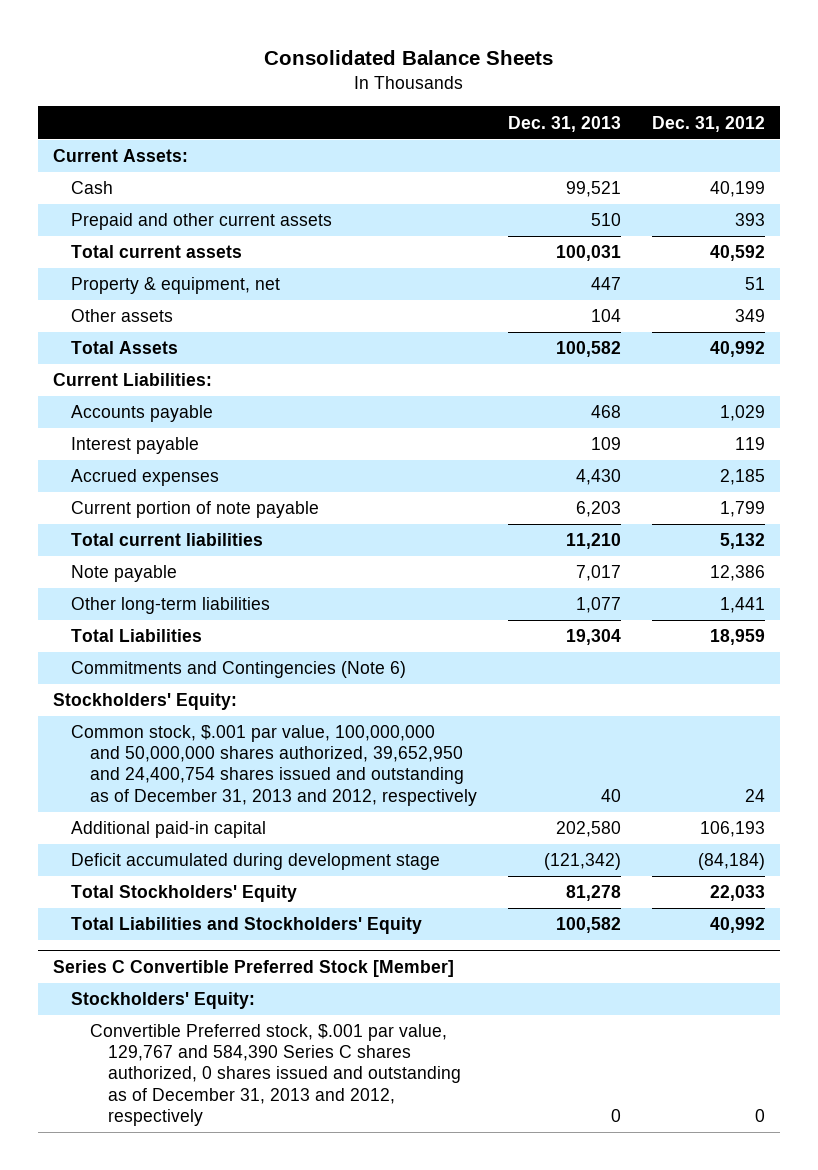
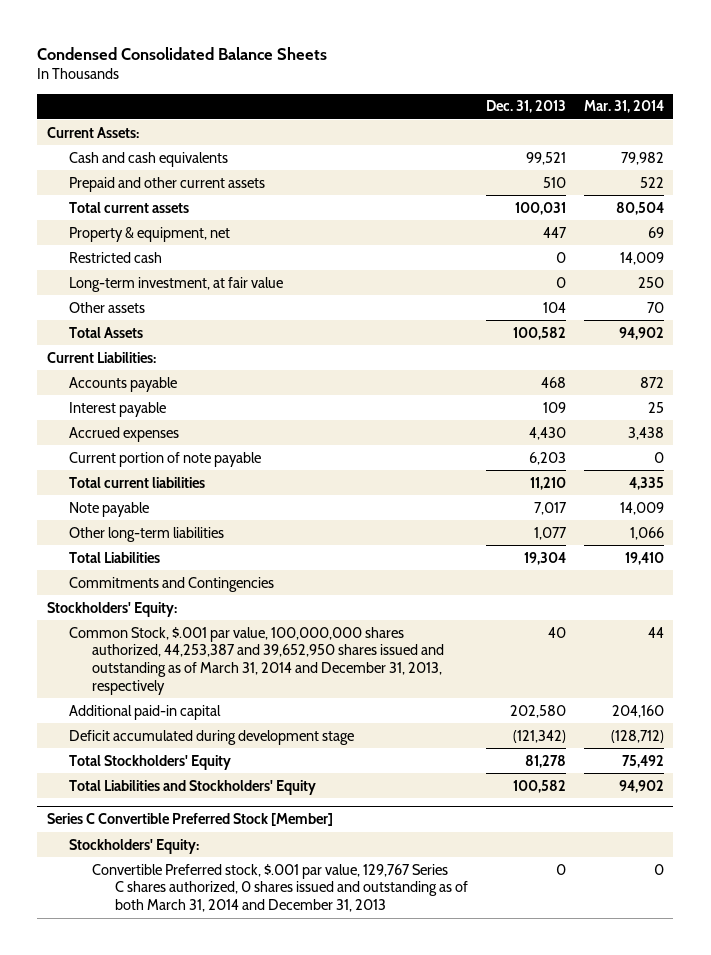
[263,49,553,65] Consolidated Balance Sheets -> [37,46,328,60] Condensed Consolidated Balance Sheets
[651,115,765,132] Dec. 31, 2012 -> none
none -> [584,100,665,114] Mar. 31, 2014
[71,181,114,195] Cash -> [69,151,229,167] Cash and cash equivalents
none -> [69,251,163,263] Restricted cash
none -> [69,276,284,292] Long-term investment, at fair value
[71,661,407,679] Commitments and Contingencies (Note 6) -> [69,576,275,592] Commitments and Contingencies
[71,725,477,806] Common stock, $.001 par value, 100,000,000 and 50,000,000 shares authorized, 39,652,950 and 24,400,754 shares issued and outstanding as of December 31, 2013 and 2012, respectively -> [69,626,445,695] Common Stock, $.001 par value, 100,000,000 shares authorized, 44,253,387 and 39,652,950 shares issued and outstanding as of March 31, 2014 and December 31, 2013, respectively
[89,1024,461,1126] Convertible Preferred stock, $.001 par value, 129,767 and 584,390 Series C shares authorized, 0 shares issued and outstanding as of December 31, 2013 and 2012, respectively -> [92,863,469,913] Convertible Preferred stock, $.001 par value, 129,767 Series C shares authorized, 0 shares issued and outstanding as of both March 31, 2014 and December 31, 2013

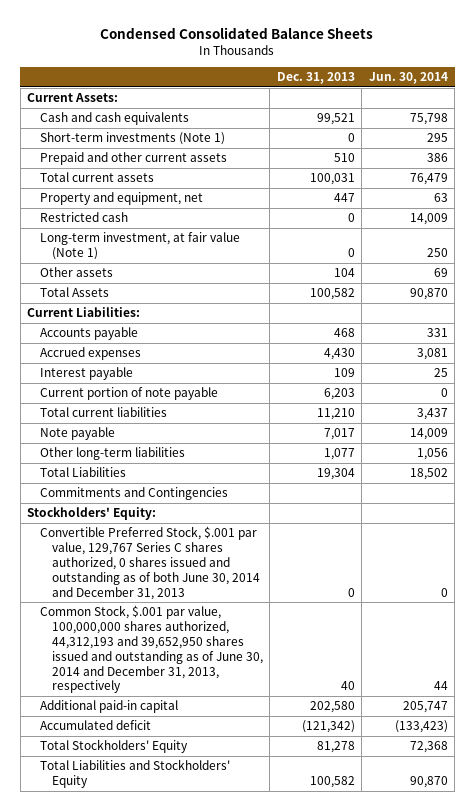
[584,100,665,114] Mar. 31, 2014 -> none
none -> [368,71,448,84] Jun. 30, 2014
none -> [39,132,225,146] Short-term investments (Note 1)
[69,226,231,242] Property & equipment, net -> [39,192,203,206] Property and equipment, net
[69,276,284,292] Long-term investment, at fair value -> [39,232,240,261] Long-term investment, at fair value (Note 1)
[69,401,167,417] Interest payable -> [39,367,133,381] Interest payable
none -> [39,526,260,600] Convertible Preferred Stock, $.001 par value, 129,767 Series C shares authorized, 0 shares issued and outstanding as of both June 30, 2014 and December 31, 2013
[69,626,445,695] Common Stock, $.001 par value, 100,000,000 shares authorized, 44,253,387 and 39,652,950 shares issued and outstanding as of March 31, 2014 and December 31, 2013, respectively -> [39,605,263,694] Common Stock, $.001 par value, 100,000,000 shares authorized, 44,312,193 and 39,652,950 shares issued and outstanding as of June 30, 2014 and December 31, 2013, respectively
[69,729,355,745] Deficit accumulated during development stage -> [39,720,151,731] Accumulated deficit
[46,813,333,827] Series C Convertible Preferred Stock [Member] -> none
[69,838,200,854] Stockholders' Equity: -> none
[92,863,469,913] Convertible Preferred stock, $.001 par value, 129,767 Series C shares authorized, 0 shares issued and outstanding as of both March 31, 2014 and December 31, 2013 -> none

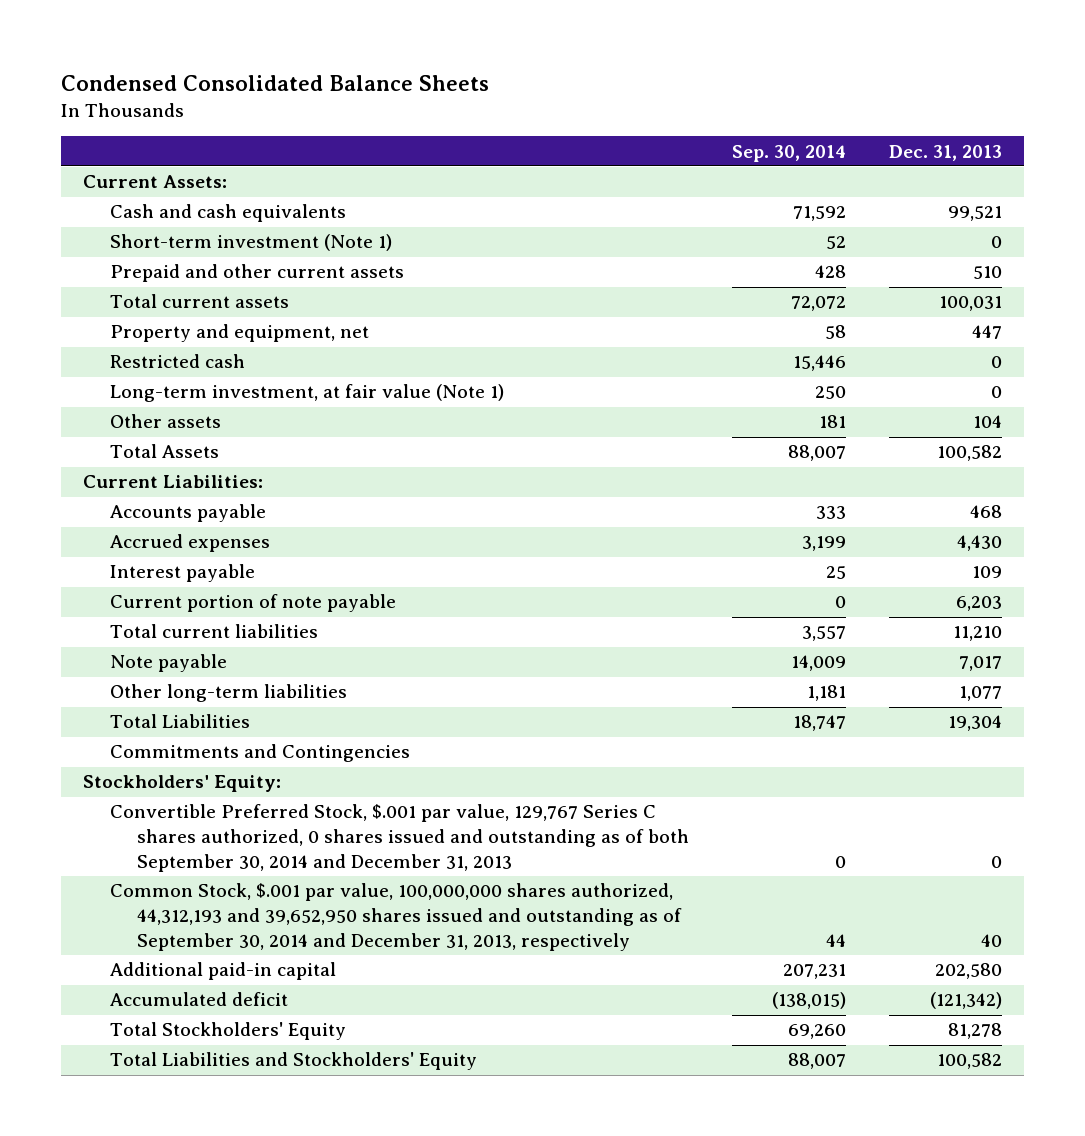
[368,71,448,84] Jun. 30, 2014 -> none
none -> [731,144,846,162] Sep. 30, 2014
[39,132,225,146] Short-term investments (Note 1) -> [109,234,392,252] Short-term investment (Note 1)
[39,526,260,600] Convertible Preferred Stock, $.001 par value, 129,767 Series C shares authorized, 0 shares issued and outstanding as of both June 30, 2014 and December 31, 2013 -> [109,804,689,873] Convertible Preferred Stock, $.001 par value, 129,767 Series C shares authorized, 0 shares issued and outstanding as of both September 30, 2014 and December 31, 2013
[39,605,263,694] Common Stock, $.001 par value, 100,000,000 shares authorized, 44,312,193 and 39,652,950 shares issued and outstanding as of June 30, 2014 and December 31, 2013, respectively -> [109,883,682,952] Common Stock, $.001 par value, 100,000,000 shares authorized, 44,312,193 and 39,652,950 shares issued and outstanding as of September 30, 2014 and December 31, 2013, respectively

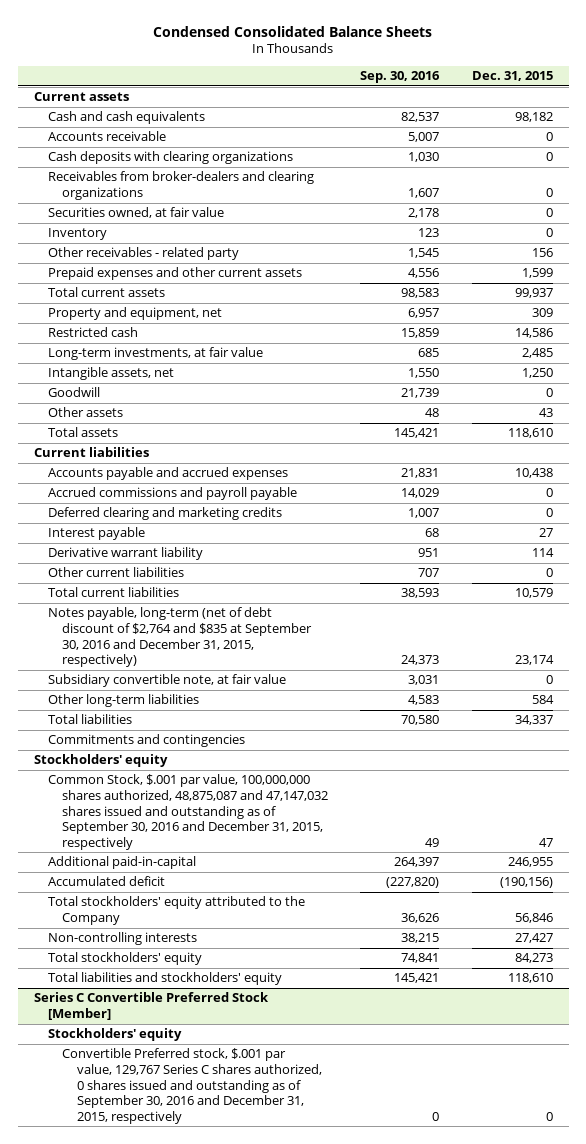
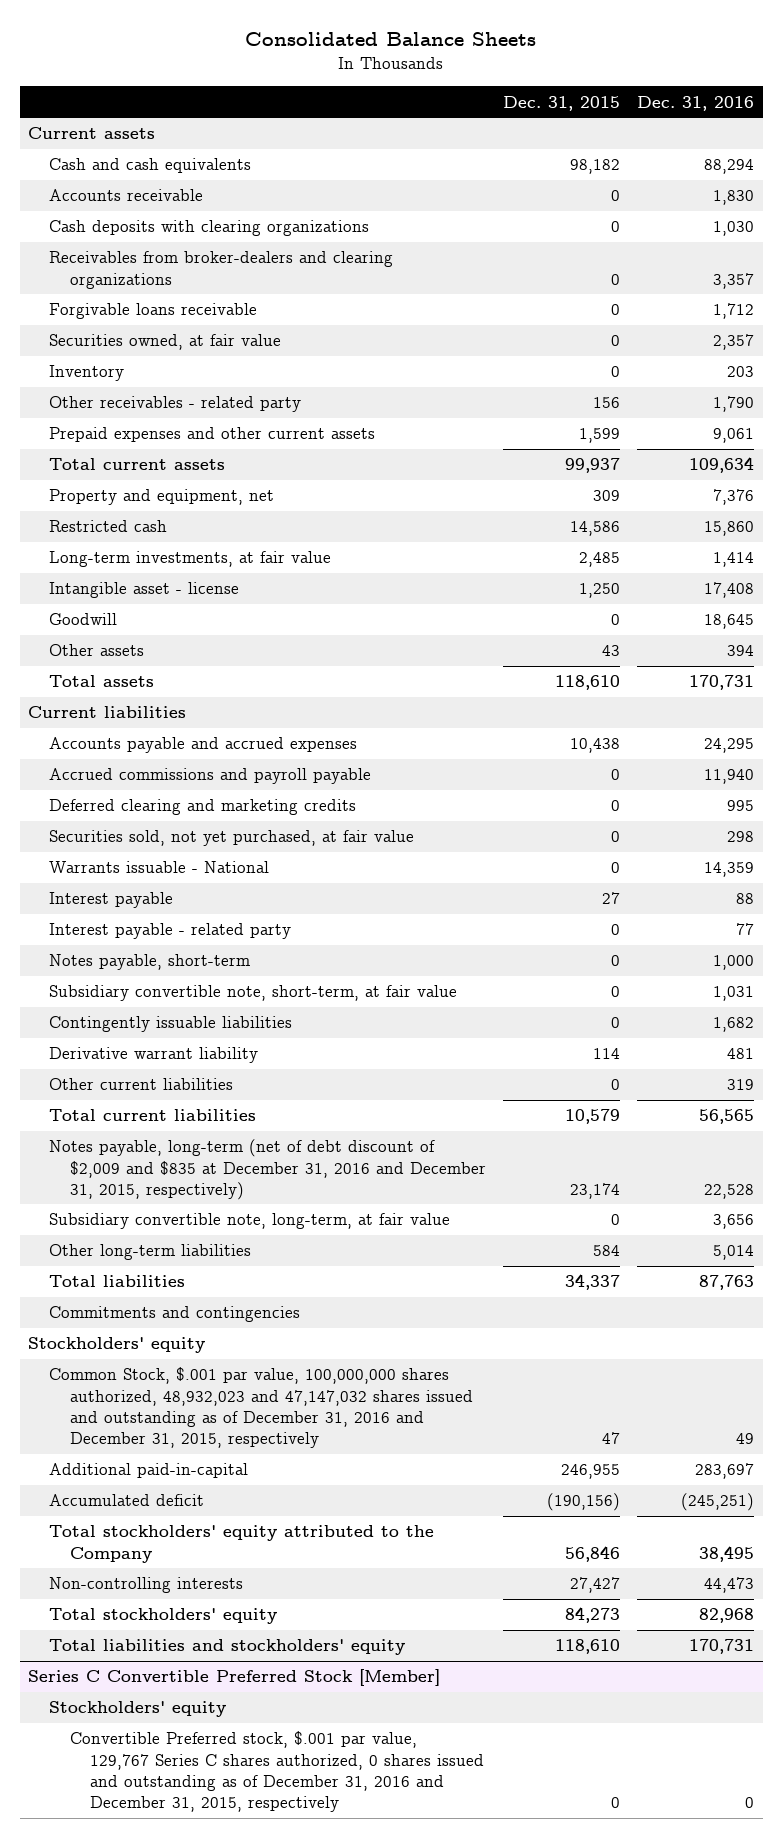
[153,25,433,37] Condensed Consolidated Balance Sheets -> [245,32,537,47] Consolidated Balance Sheets
[360,71,441,84] Sep. 30, 2016 -> none
none -> [637,95,755,111] Dec. 31, 2016
none -> [48,303,257,320] Forgivable loans receivable
[48,367,175,381] Intangible assets, net -> [48,582,239,599] Intangible asset - license
none -> [48,830,414,847] Securities sold, not yet purchased, at fair value
none -> [48,861,269,874] Warrants issuable - National
none -> [48,923,291,940] Interest payable - related party
none -> [48,954,250,971] Notes payable, short-term
none -> [48,985,457,1002] Subsidiary convertible note, short-term, at fair value
none -> [48,1016,292,1033] Contingently issuable liabilities
[48,607,313,668] Notes payable, long-term (net of debt discount of $2,764 and $835 at September 30, 2016 and December 31, 2015, respectively) -> [48,1139,486,1200] Notes payable, long-term (net of debt discount of $2,009 and $835 at December 31, 2016 and December 31, 2015, respectively)
[48,674,287,688] Subsidiary convertible note, at fair value -> [48,1213,450,1230] Subsidiary convertible note, long-term, at fair value
[48,774,329,850] Common Stock, $.001 par value, 100,000,000 shares authorized, 48,875,087 and 47,147,032 shares issued and outstanding as of September 30, 2016 and December 31, 2015, respectively -> [48,1367,473,1449] Common Stock, $.001 par value, 100,000,000 shares authorized, 48,932,023 and 47,147,032 shares issued and outstanding as of December 31, 2016 and December 31, 2015, respectively
[62,1048,322,1124] Convertible Preferred stock, $.001 par value, 129,767 Series C shares authorized, 0 shares issued and outstanding as of September 30, 2016 and December 31, 2015, respectively -> [69,1731,485,1813] Convertible Preferred stock, $.001 par value, 129,767 Series C shares authorized, 0 shares issued and outstanding as of December 31, 2016 and December 31, 2015, respectively

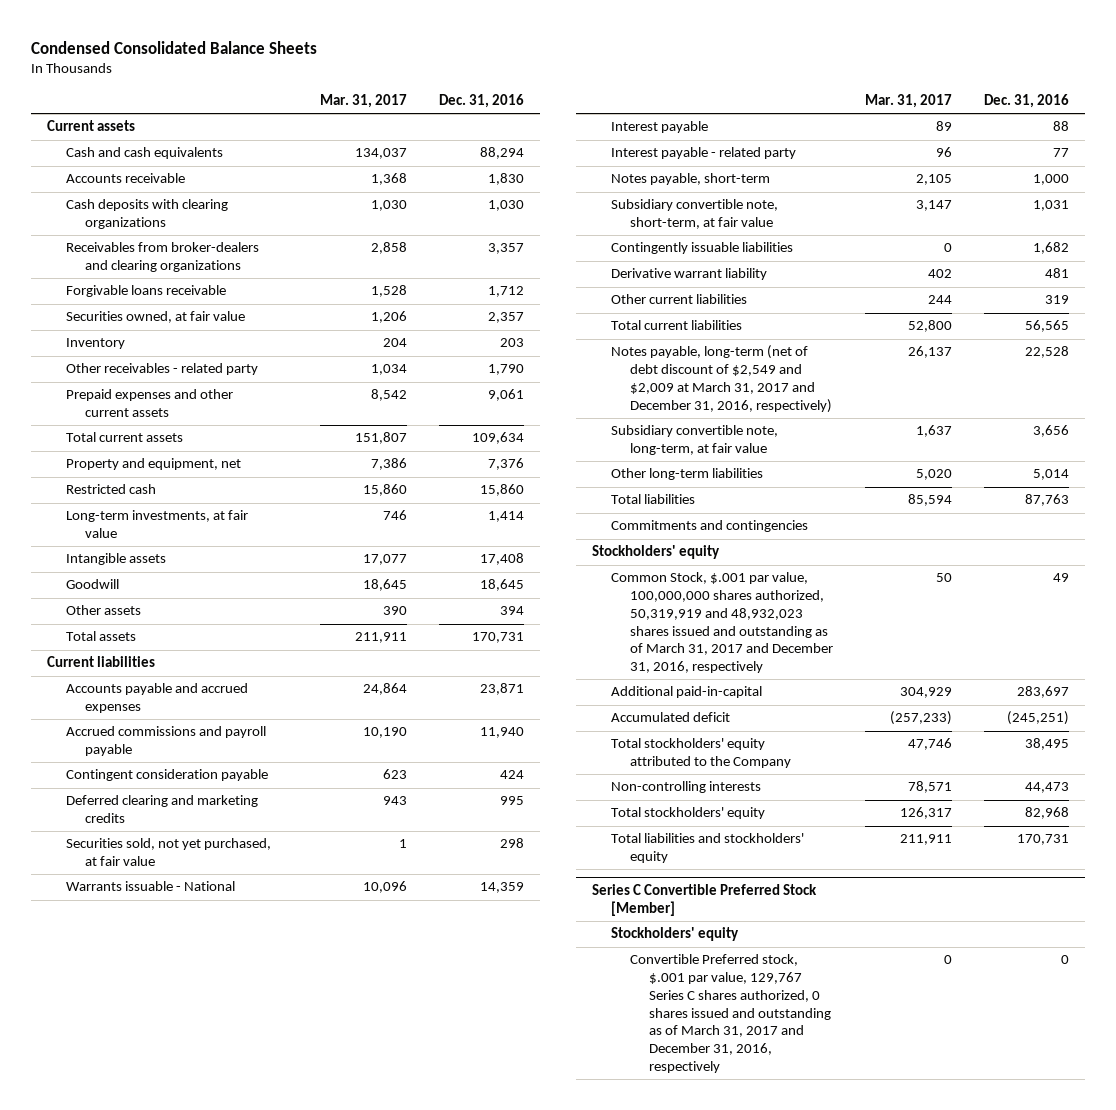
[245,32,537,47] Consolidated Balance Sheets -> [31,40,318,54] Condensed Consolidated Balance Sheets
[502,95,620,111] Dec. 31, 2015 -> none
none -> [319,94,407,109] Mar. 31, 2017
[48,582,239,599] Intangible asset - license -> [65,553,166,566] Intangible assets
[704,738,755,754] 24,295 -> [479,683,524,696] 23,871
none -> [65,769,268,782] Contingent consideration payable
[48,1139,486,1200] Notes payable, long-term (net of debt discount of $2,009 and $835 at December 31, 2016 and December 31, 2015, respectively) -> [610,345,832,413] Notes payable, long-term (net of debt discount of $2,549 and $2,009 at March 31, 2017 and December 31, 2016, respectively)
[48,1367,473,1449] Common Stock, $.001 par value, 100,000,000 shares authorized, 48,932,023 and 47,147,032 shares issued and outstanding as of December 31, 2016 and December 31, 2015, respectively -> [610,572,833,673] Common Stock, $.001 par value, 100,000,000 shares authorized, 50,319,919 and 48,932,023 shares issued and outstanding as of March 31, 2017 and December 31, 2016, respectively
[69,1731,485,1813] Convertible Preferred stock, $.001 par value, 129,767 Series C shares authorized, 0 shares issued and outstanding as of December 31, 2016 and December 31, 2015, respectively -> [629,954,831,1073] Convertible Preferred stock, $.001 par value, 129,767 Series C shares authorized, 0 shares issued and outstanding as of March 31, 2017 and December 31, 2016, respectively

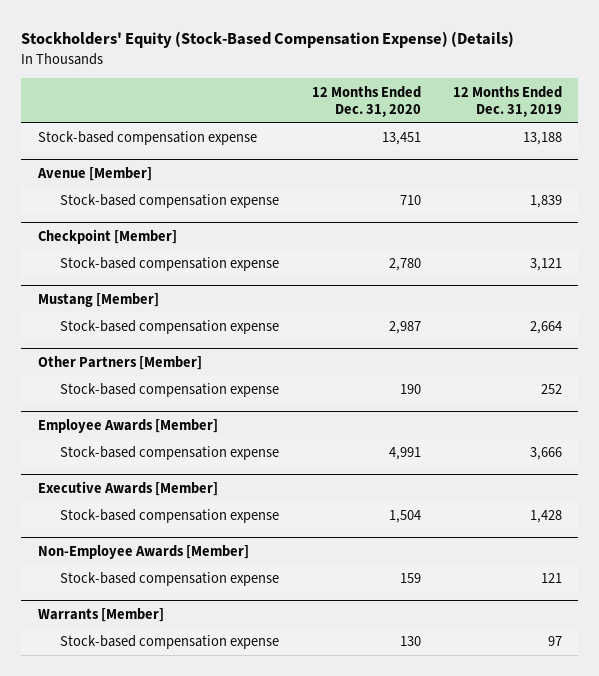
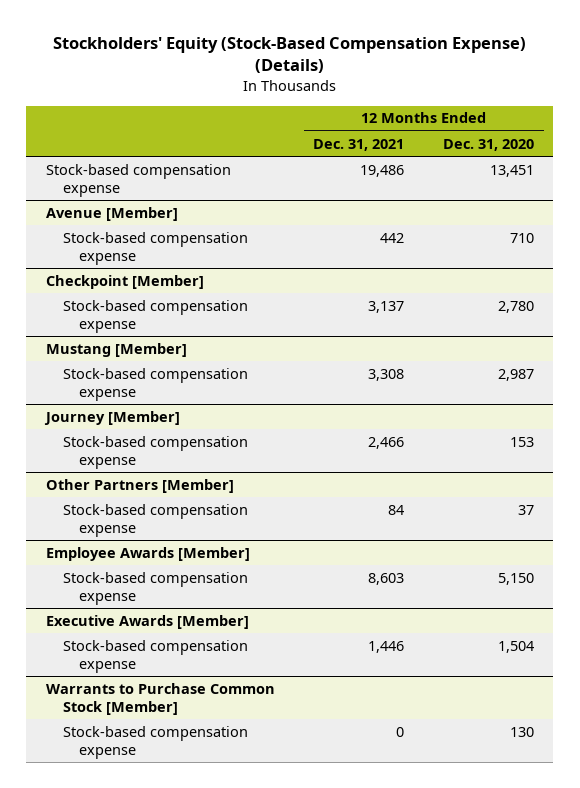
[452,85,562,117] 12 Months Ended Dec. 31, 2019 -> none
none -> [313,138,405,151] Dec. 31, 2021
none -> [43,410,180,425] Journey [Member]
none -> [62,435,248,469] Stock-based compensation expense
[399,384,421,395] 190 -> [517,504,534,515] 37
[388,447,421,461] 4,991 -> [497,572,534,585] 5,150
[37,545,249,560] Non-Employee Awards [Member] -> none
[60,572,280,587] Stock-based compensation expense -> none
[37,608,164,623] Warrants [Member] -> [45,682,275,715] Warrants to Purchase Common Stock [Member]

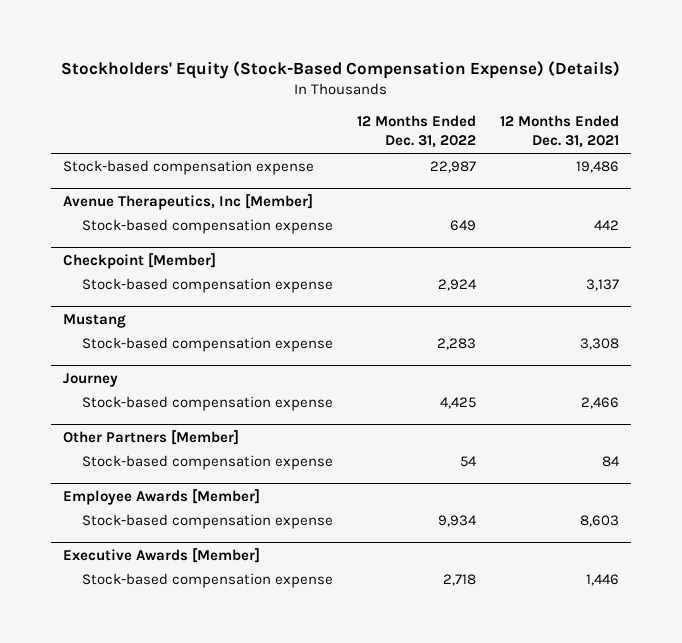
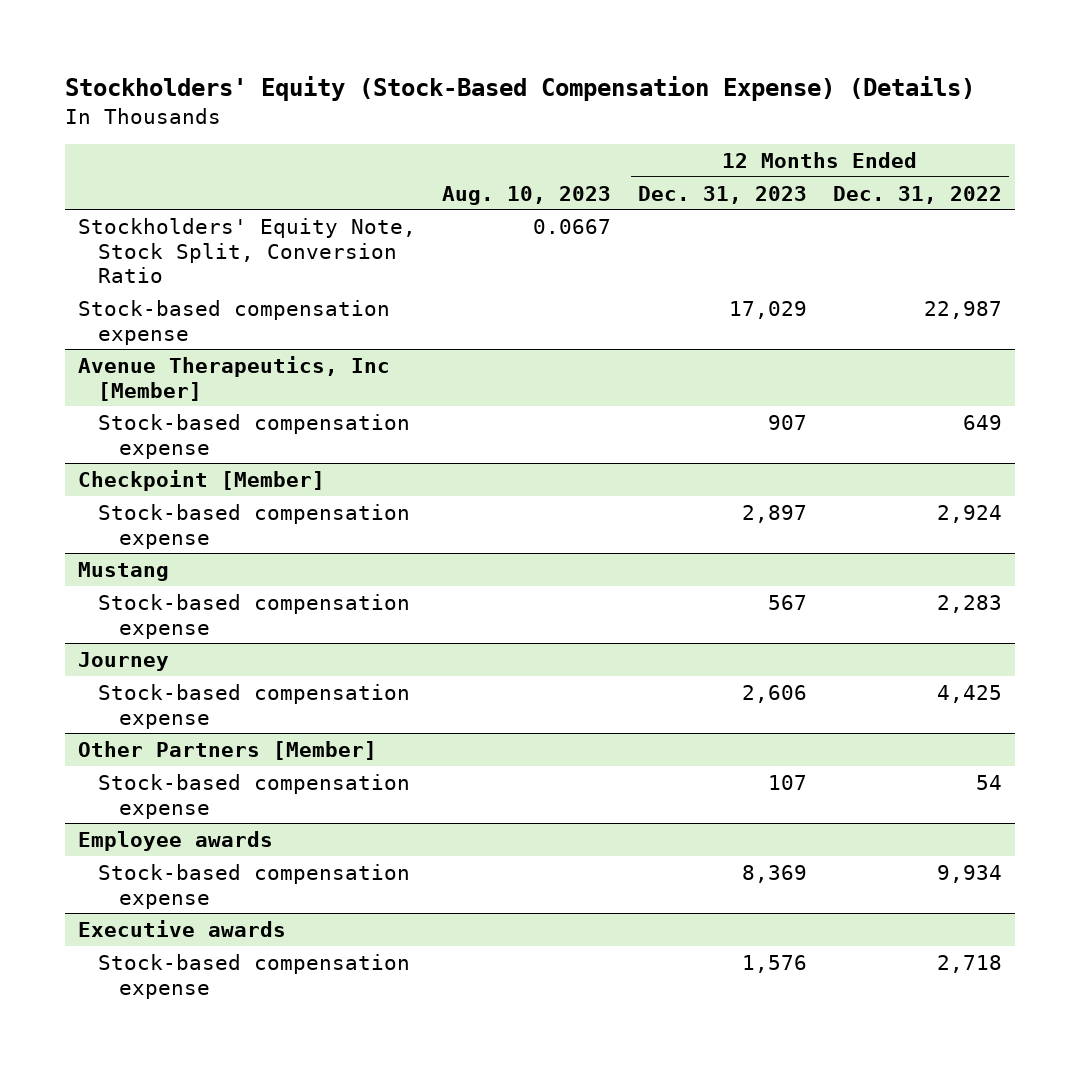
[499,115,619,149] 12 Months Ended Dec. 31, 2021 -> none
none -> [442,185,612,205] Aug. 10, 2023
none -> [637,185,807,204] Dec. 31, 2023
none -> [77,217,416,284] Stockholders' Equity Note, Stock Split, Conversion Ratio
[62,488,260,505] Employee Awards [Member] -> [77,830,273,851] Employee awards
[62,547,260,563] Executive Awards [Member] -> [77,919,286,937] Executive awards

